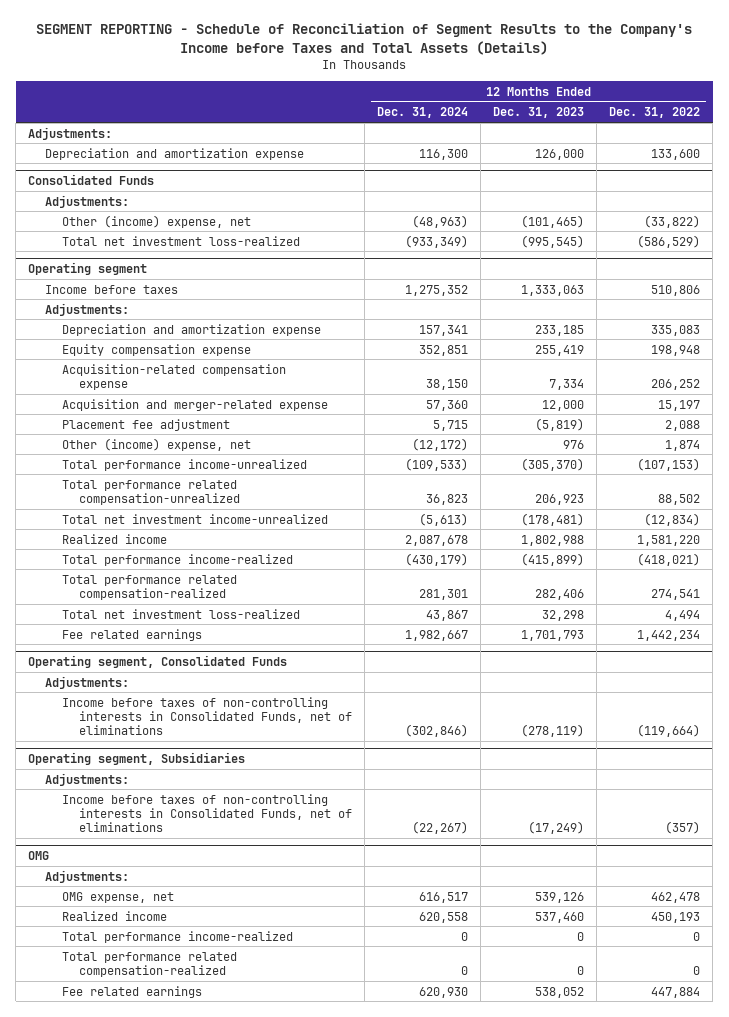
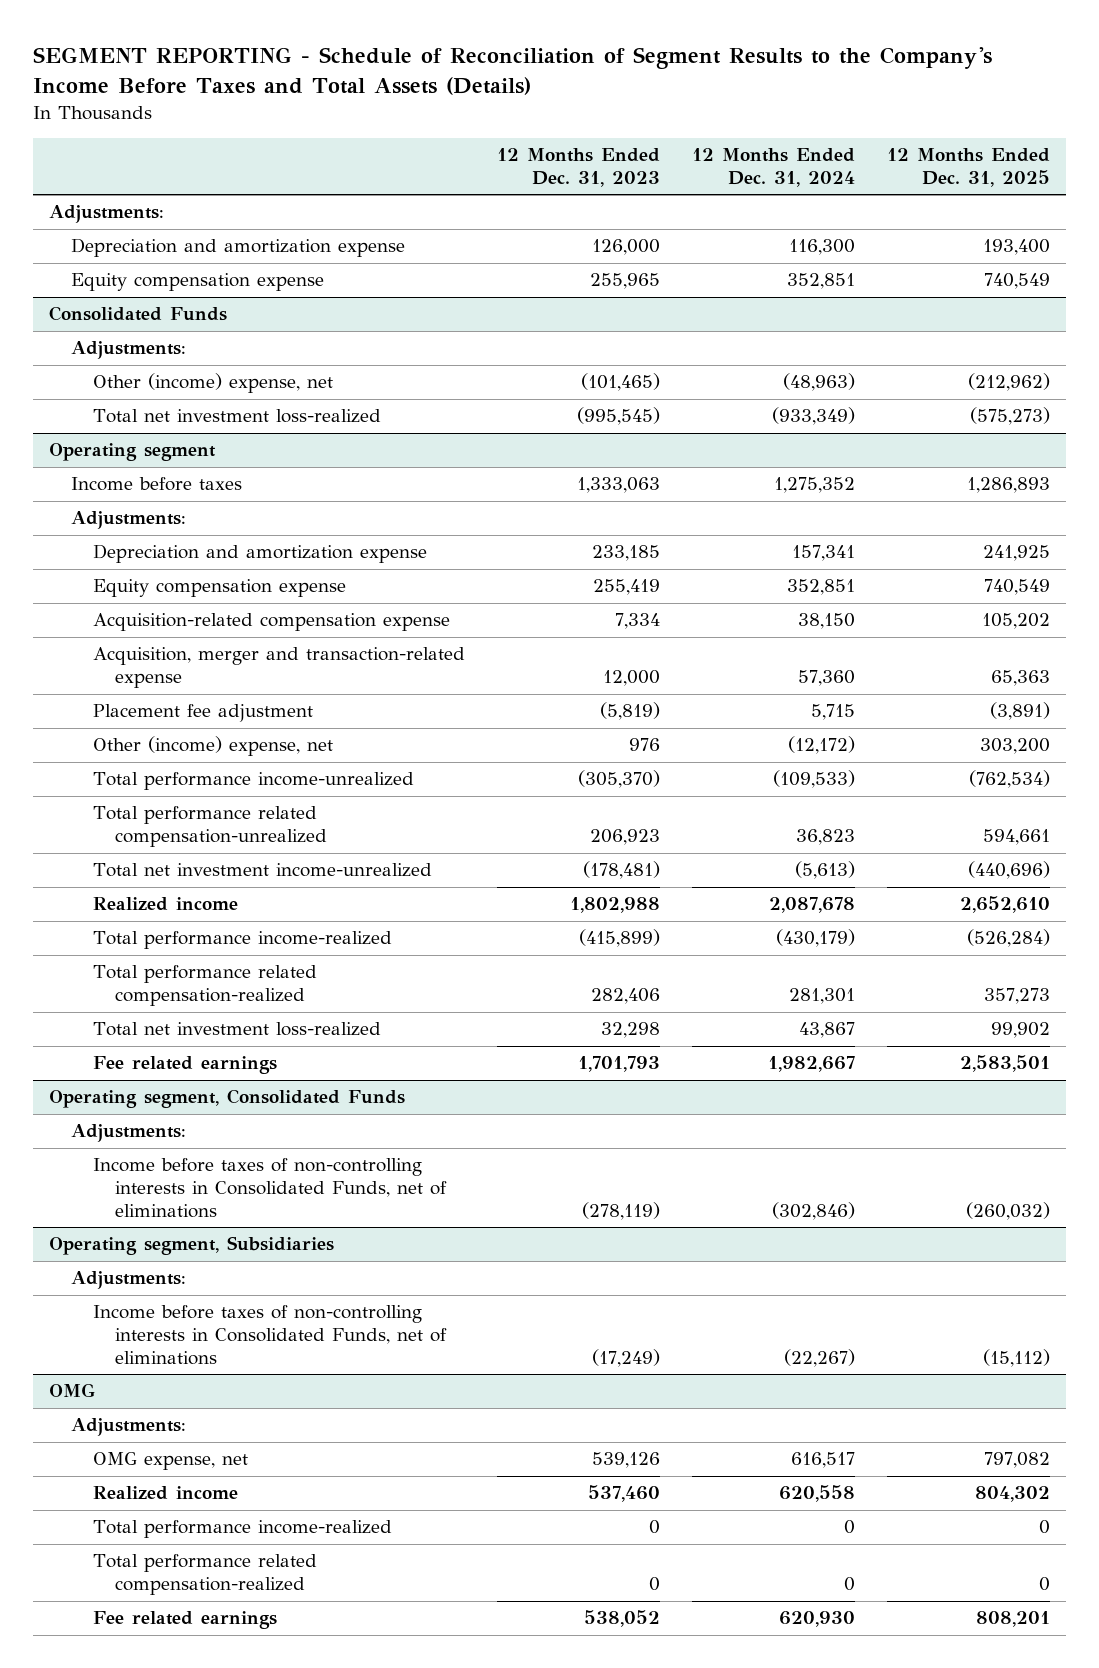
[36,23,693,56] SEGMENT REPORTING - Schedule of Reconciliation of Segment Results to the Company's Income before Taxes and Total Assets (Details) -> [33,46,993,95] SEGMENT REPORTING - Schedule of Reconciliation of Segment Results to the Company's Income Before Taxes and Total Assets (Details)
[609,107,701,119] Dec. 31, 2022 -> none
none -> [886,148,1050,188] 12 Months Ended Dec. 31, 2025
none -> [70,273,324,292] Equity compensation expense
[62,398,329,411] Acquisition and merger-related expense -> [92,647,465,689] Acquisition, merger and transaction-related expense

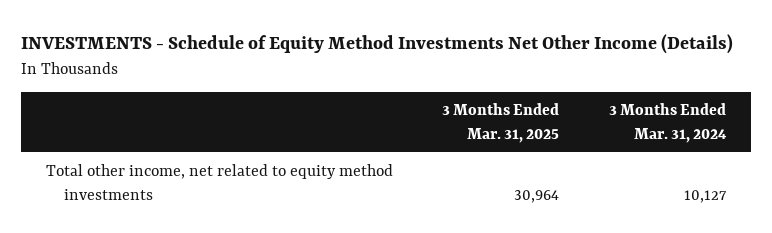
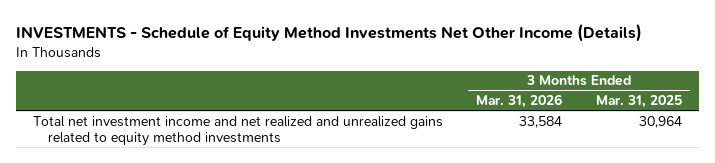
[608,103,727,143] 3 Months Ended Mar. 31, 2024 -> none
none -> [476,94,563,109] Mar. 31, 2026
[45,164,393,200] Total other income, net related to equity method investments -> [32,115,443,146] Total net investment income and net realized and unrealized gains related to equity method investments

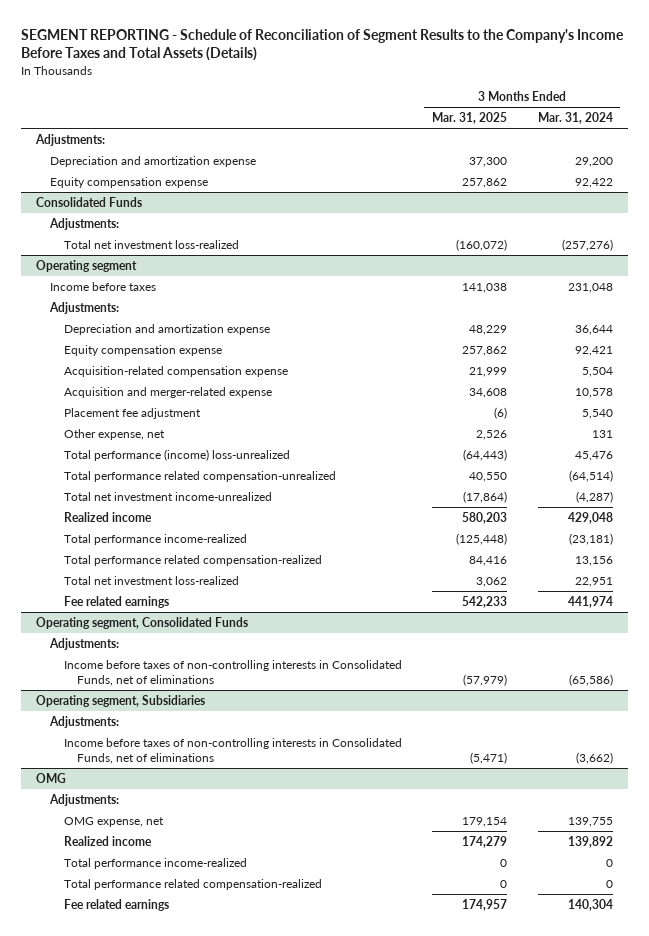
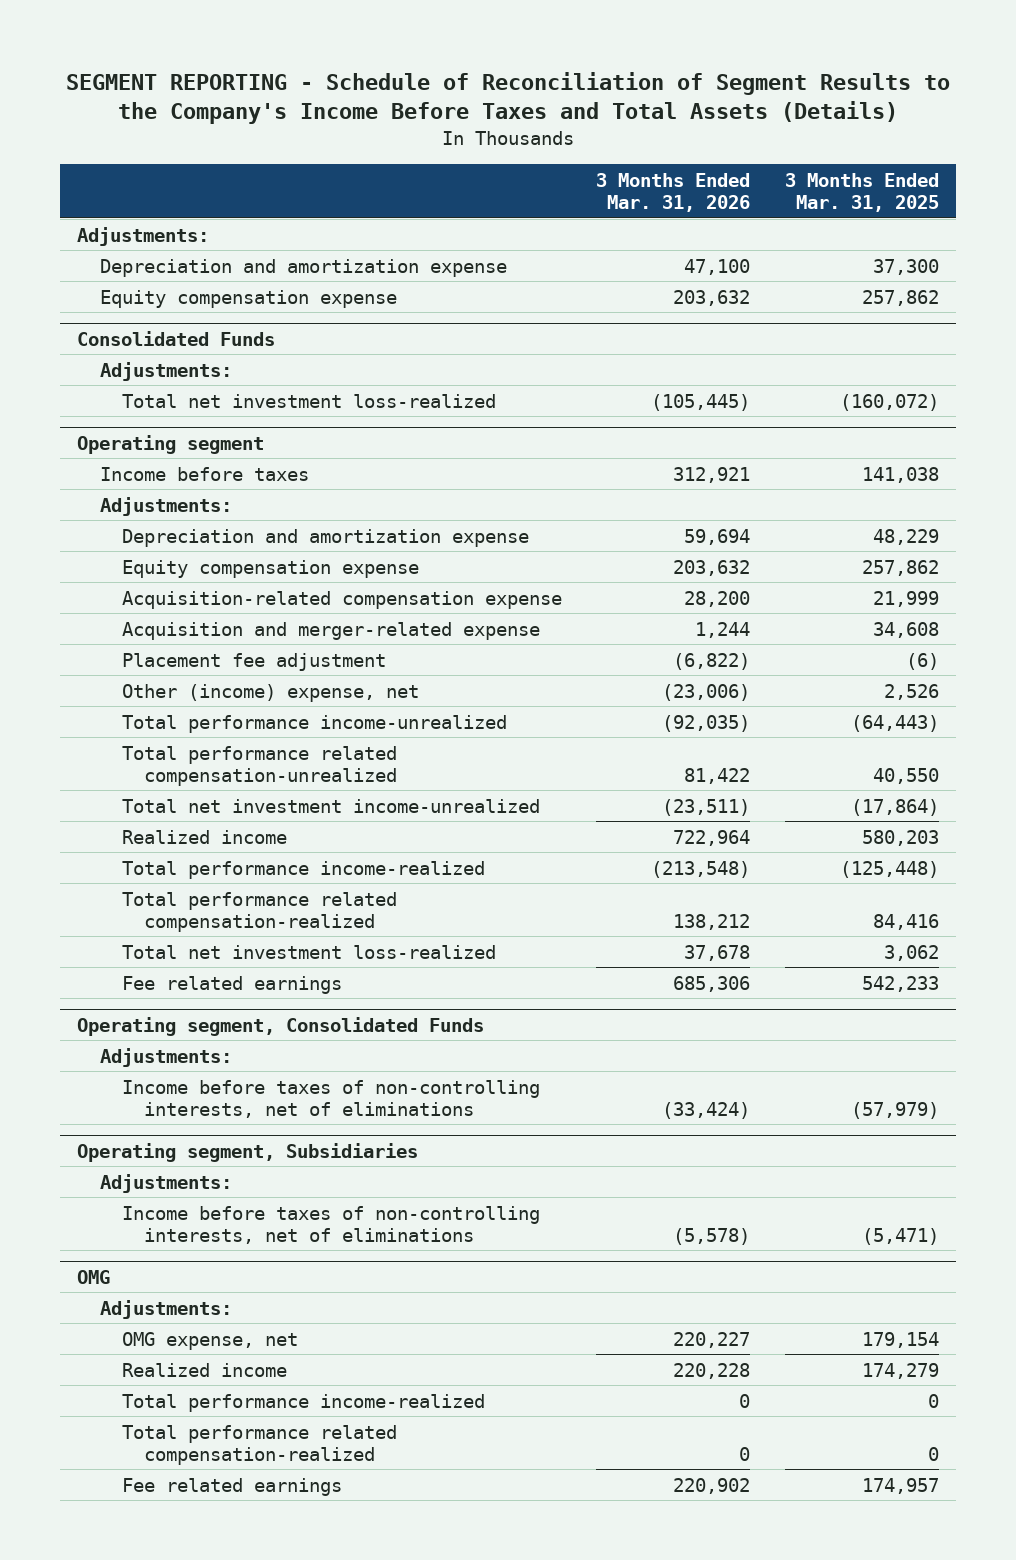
[537,112,613,125] Mar. 31, 2024 -> none
none -> [596,172,751,213] 3 Months Ended Mar. 31, 2026
[63,428,165,440] Other expense, net -> [121,683,419,702] Other (income) expense, net
[63,448,290,461] Total performance (income) loss-unrealized -> [121,714,507,733] Total performance income-unrealized
[63,659,402,686] Income before taxes of non-controlling interests in Consolidated Funds, net of eliminations -> [121,1079,540,1118] Income before taxes of non-controlling interests, net of eliminations
[63,737,402,764] Income before taxes of non-controlling interests in Consolidated Funds, net of eliminations -> [121,1205,540,1244] Income before taxes of non-controlling interests, net of eliminations

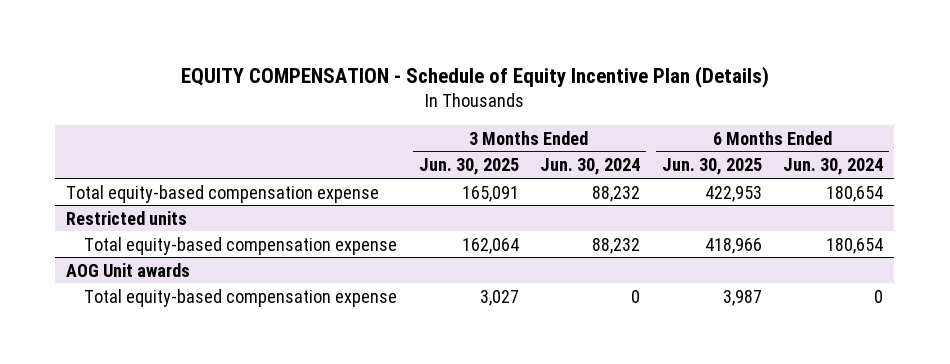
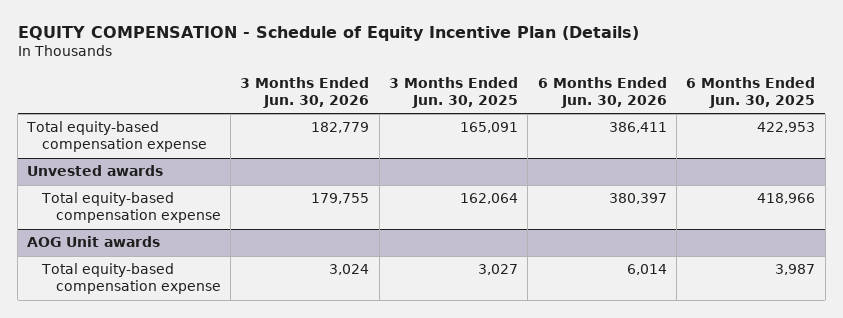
[540,158,641,176] Jun. 30, 2024 -> none
[783,158,884,176] Jun. 30, 2024 -> none
none -> [240,76,370,108] 3 Months Ended Jun. 30, 2026
none -> [537,76,667,108] 6 Months Ended Jun. 30, 2026
[66,210,188,225] Restricted units -> [27,165,164,177] Unvested awards

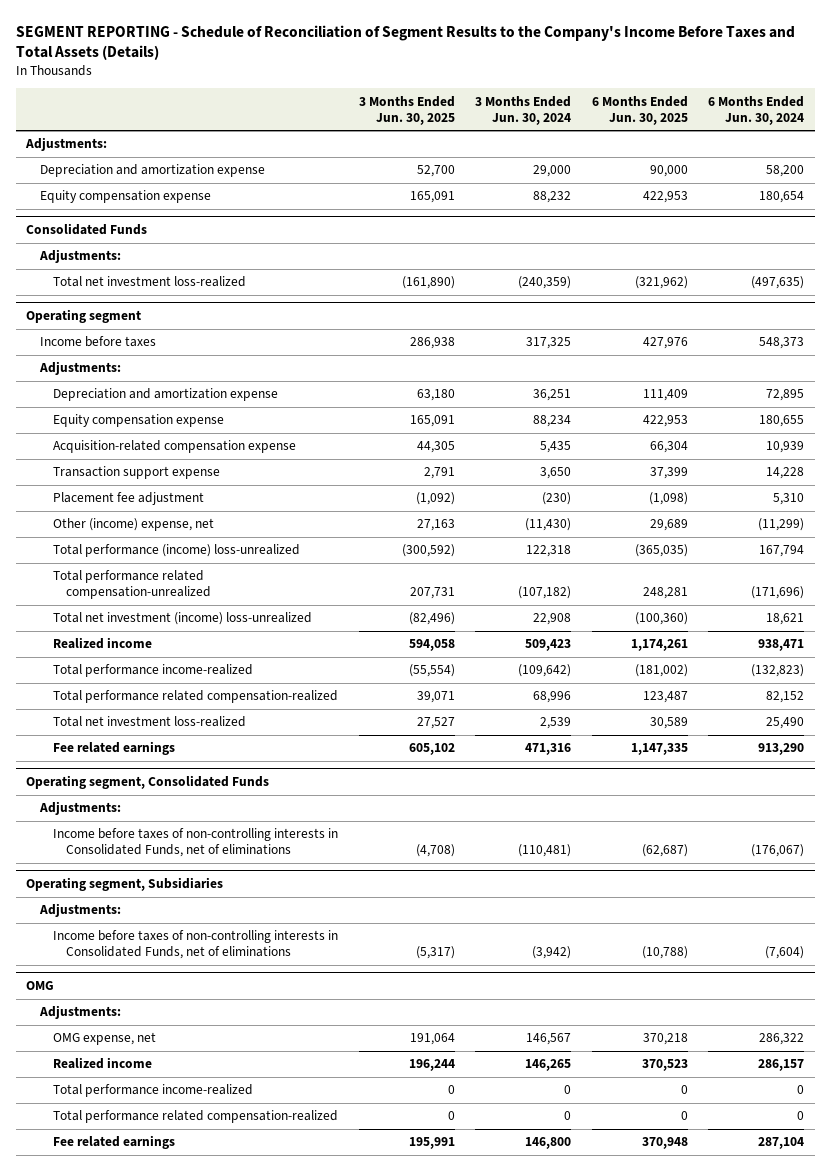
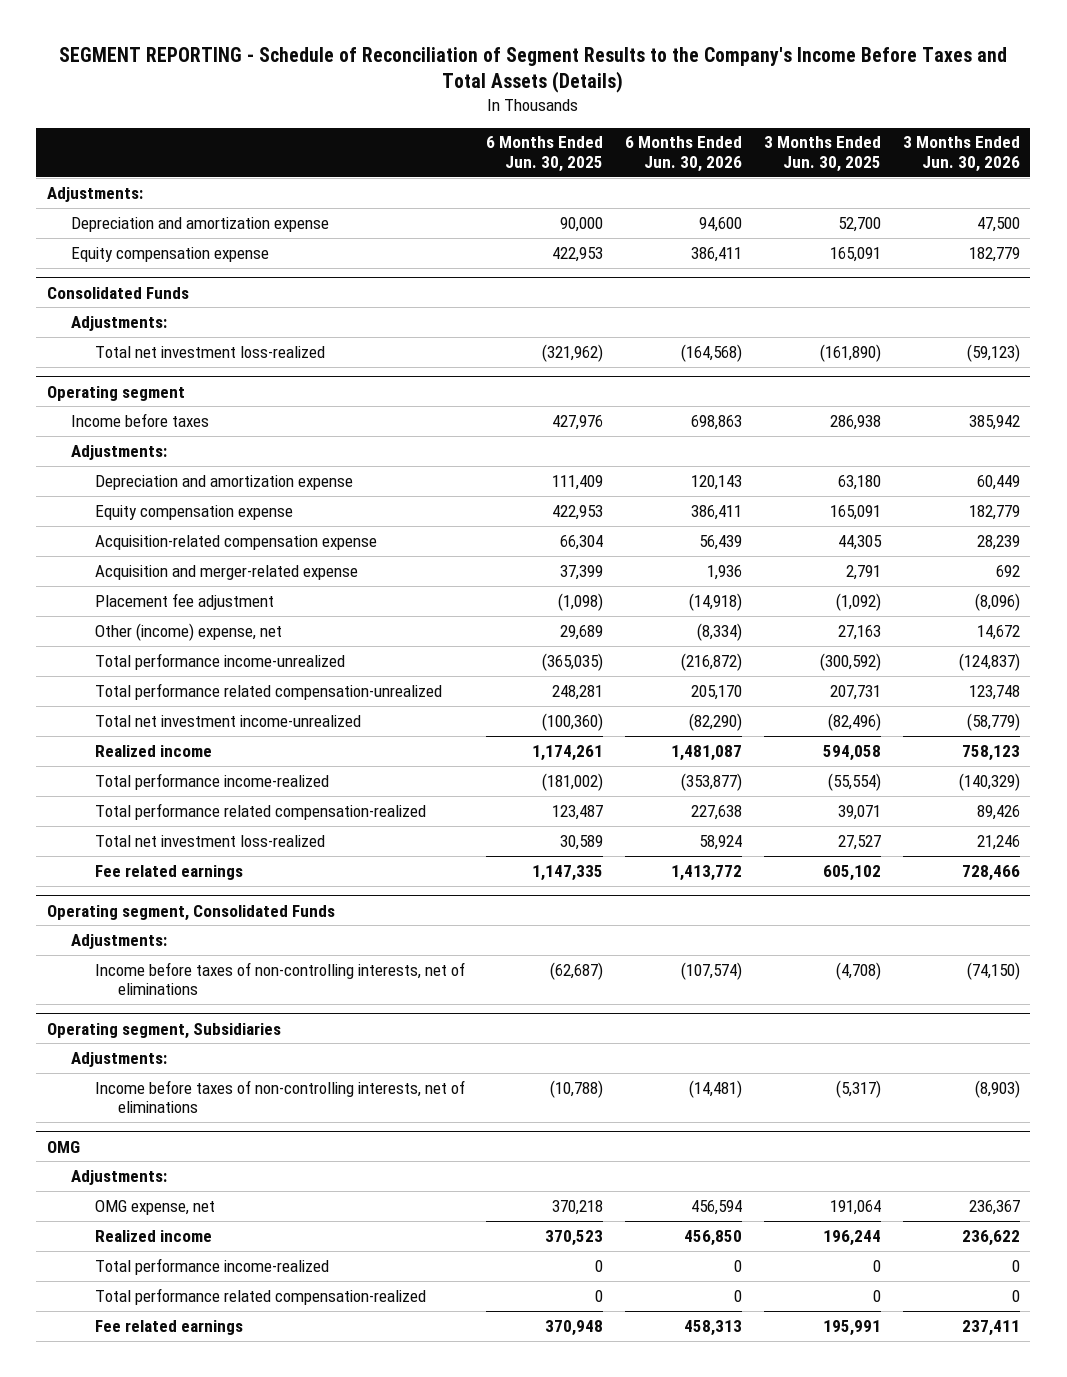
[475,95,572,125] 3 Months Ended Jun. 30, 2024 -> none
[708,95,805,125] 6 Months Ended Jun. 30, 2024 -> none
none -> [625,136,743,173] 6 Months Ended Jun. 30, 2026
none -> [902,136,1020,173] 3 Months Ended Jun. 30, 2026
[53,466,221,480] Transaction support expense -> [94,564,358,580] Acquisition and merger-related expense
[53,544,301,558] Total performance (income) loss-unrealized -> [94,652,345,670] Total performance income-unrealized
[53,612,313,626] Total net investment (income) loss-unrealized -> [94,714,361,727] Total net investment income-unrealized
[53,828,339,858] Income before taxes of non-controlling interests in Consolidated Funds, net of eliminations -> [94,961,465,996] Income before taxes of non-controlling interests, net of eliminations
[53,930,339,960] Income before taxes of non-controlling interests in Consolidated Funds, net of eliminations -> [94,1079,465,1114] Income before taxes of non-controlling interests, net of eliminations

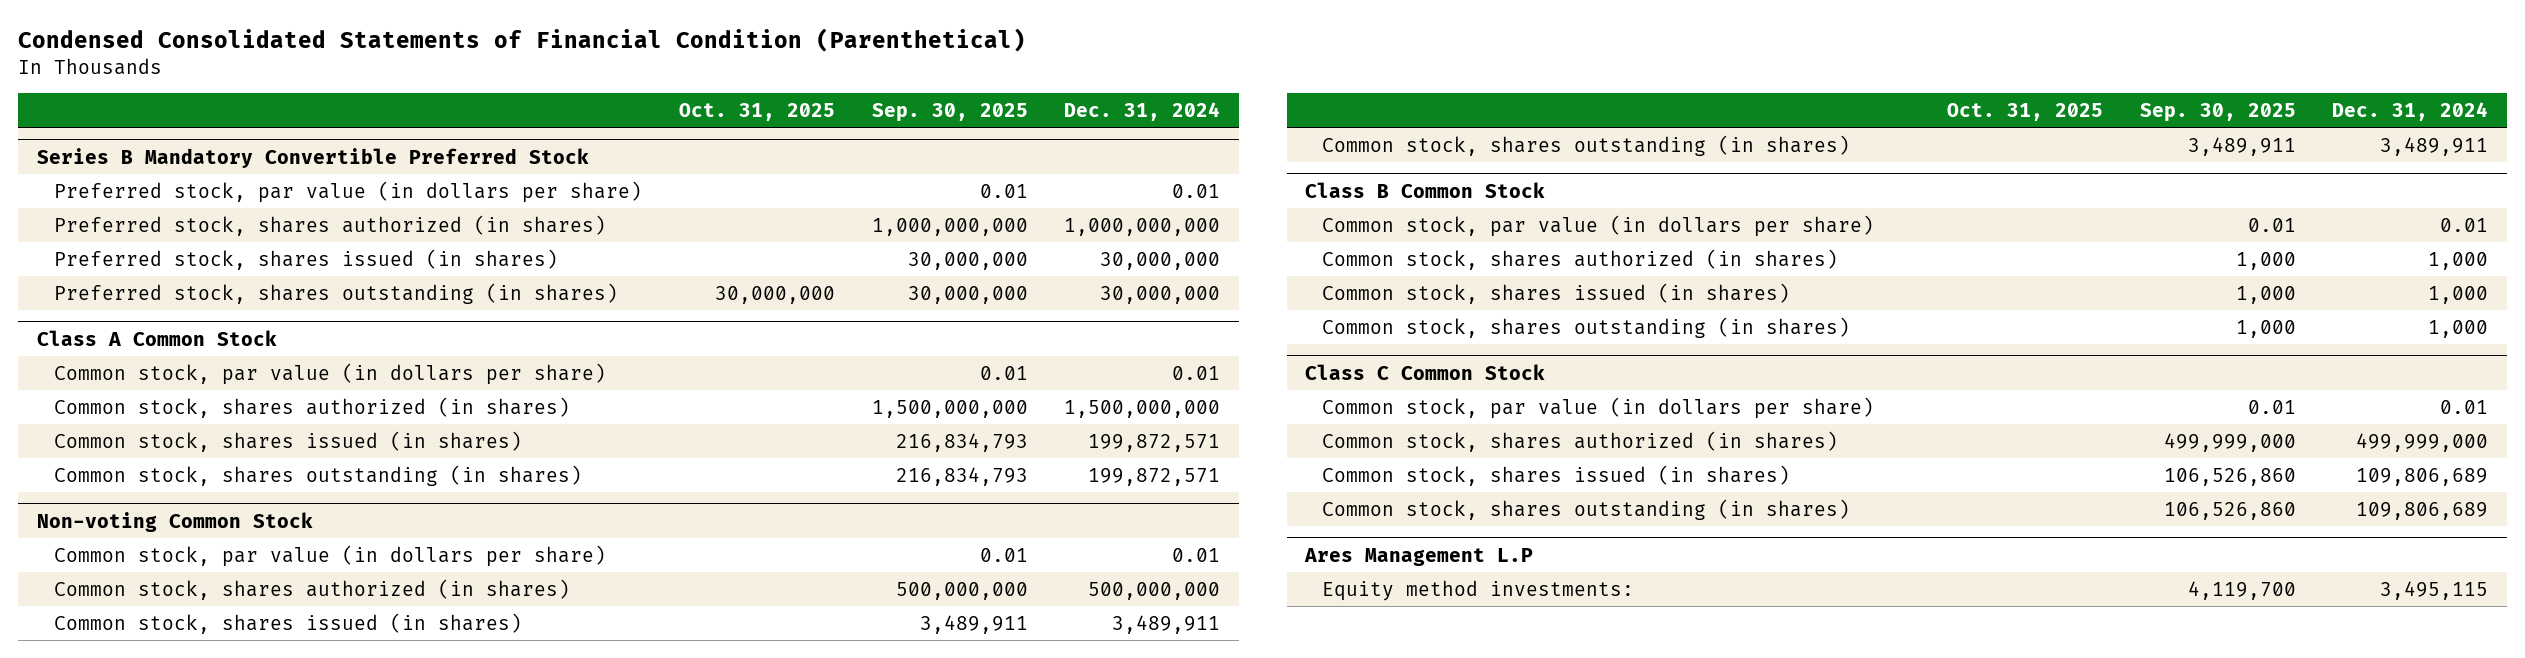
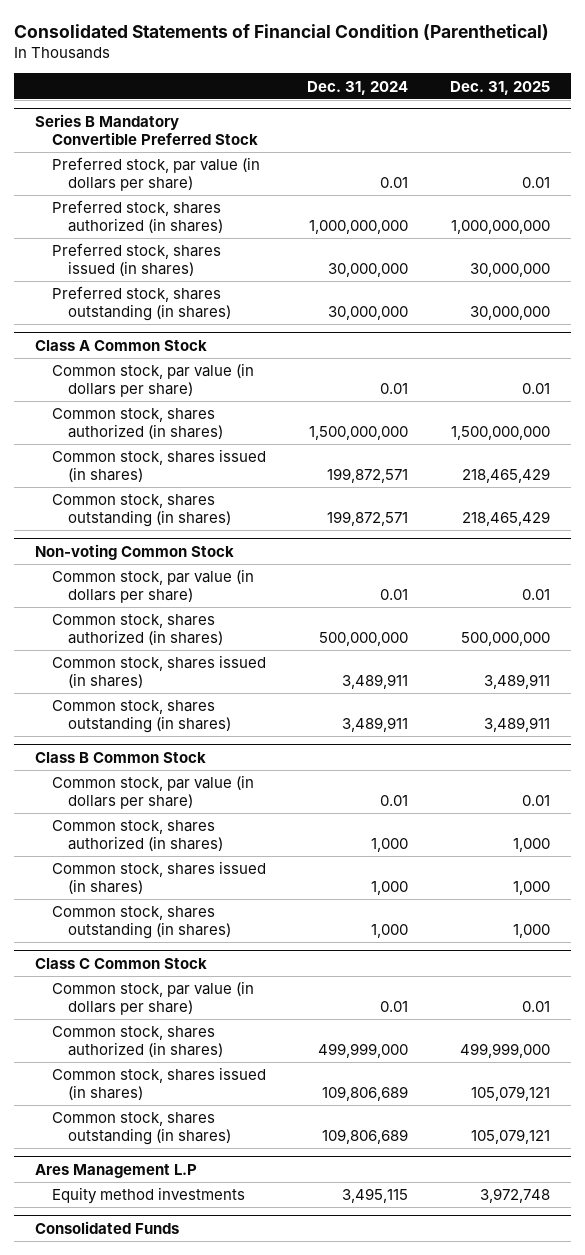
[18,28,1027,53] Condensed Consolidated Statements of Financial Condition (Parenthetical) -> [14,23,550,40] Consolidated Statements of Financial Condition (Parenthetical)
[678,102,835,121] Oct. 31, 2025 -> none
[871,102,1028,122] Sep. 30, 2025 -> none
none -> [449,80,550,95] Dec. 31, 2025
[1322,579,1635,601] Equity method investments: -> [51,1187,245,1205] Equity method investments
none -> [34,1220,179,1234] Consolidated Funds

